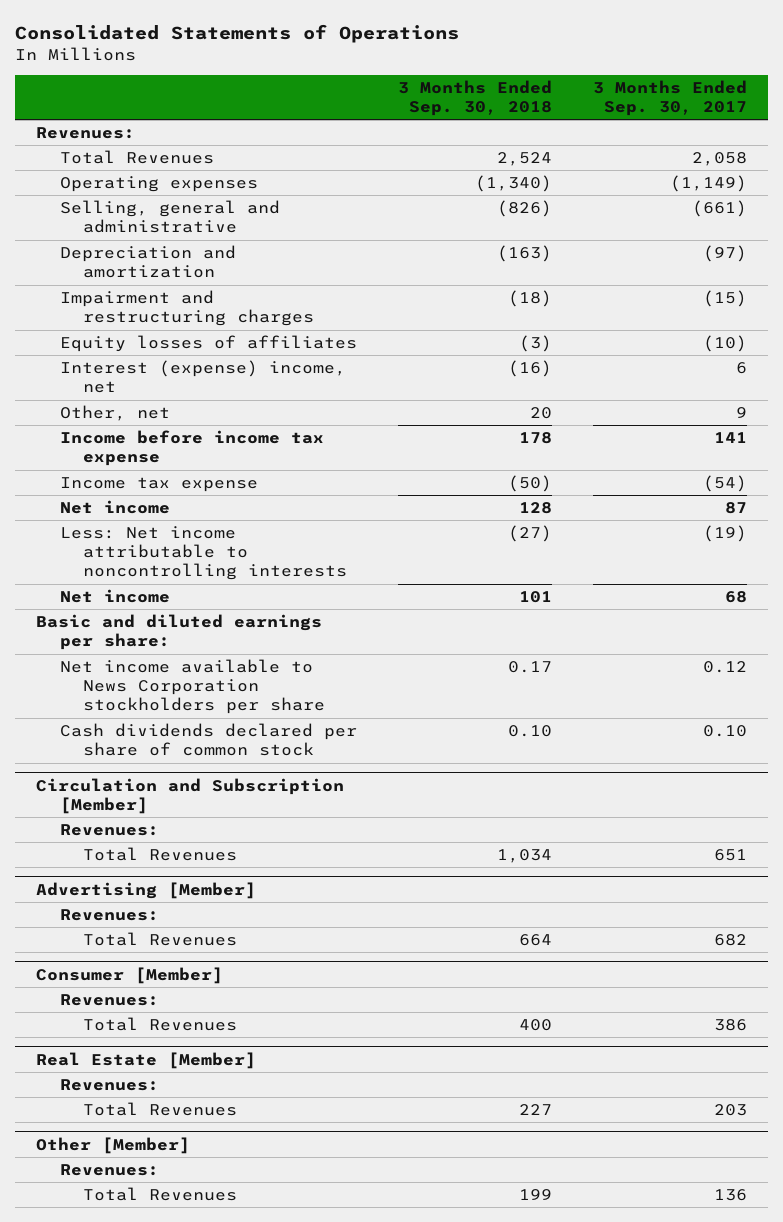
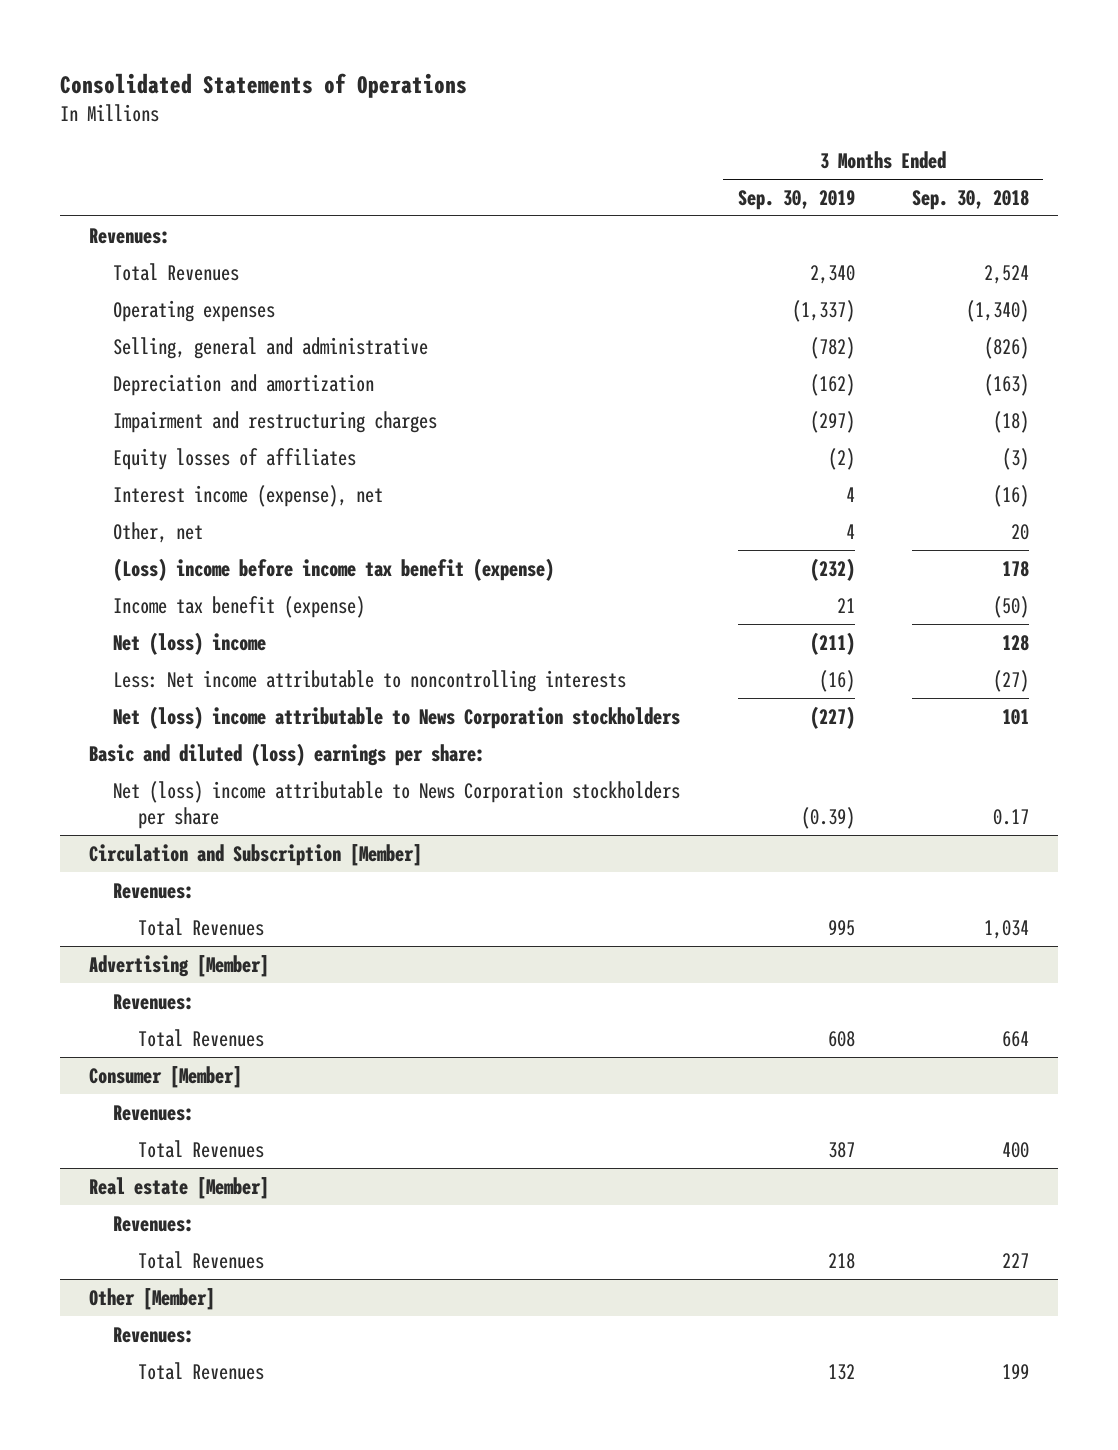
[593,79,748,117] 3 Months Ended Sep. 30, 2017 -> none
none -> [737,189,855,210] Sep. 30, 2019
[59,360,346,394] Interest (expense) income, net -> [113,484,384,507] Interest income (expense), net
[59,430,324,467] Income before income tax expense -> [113,557,555,581] (Loss) income before income tax benefit (expense)
[59,477,258,493] Income tax expense -> [113,595,366,618] Income tax benefit (expense)
[59,500,170,515] Net income -> [113,631,267,655] Net (loss) income
[59,723,357,757] Cash dividends declared per share of common stock -> none
[59,589,170,604] Net income -> [113,705,681,729] Net (loss) income attributable to News Corporation stockholders
[35,614,322,651] Basic and diluted earnings per share: -> [88,742,485,766] Basic and diluted (loss) earnings per share:
[59,659,326,715] Net income available to News Corporation stockholders per share -> [113,780,681,829] Net (loss) income attributable to News Corporation stockholders per share
[35,1051,256,1069] Real Estate [Member] -> [88,1176,269,1199] Real estate [Member]

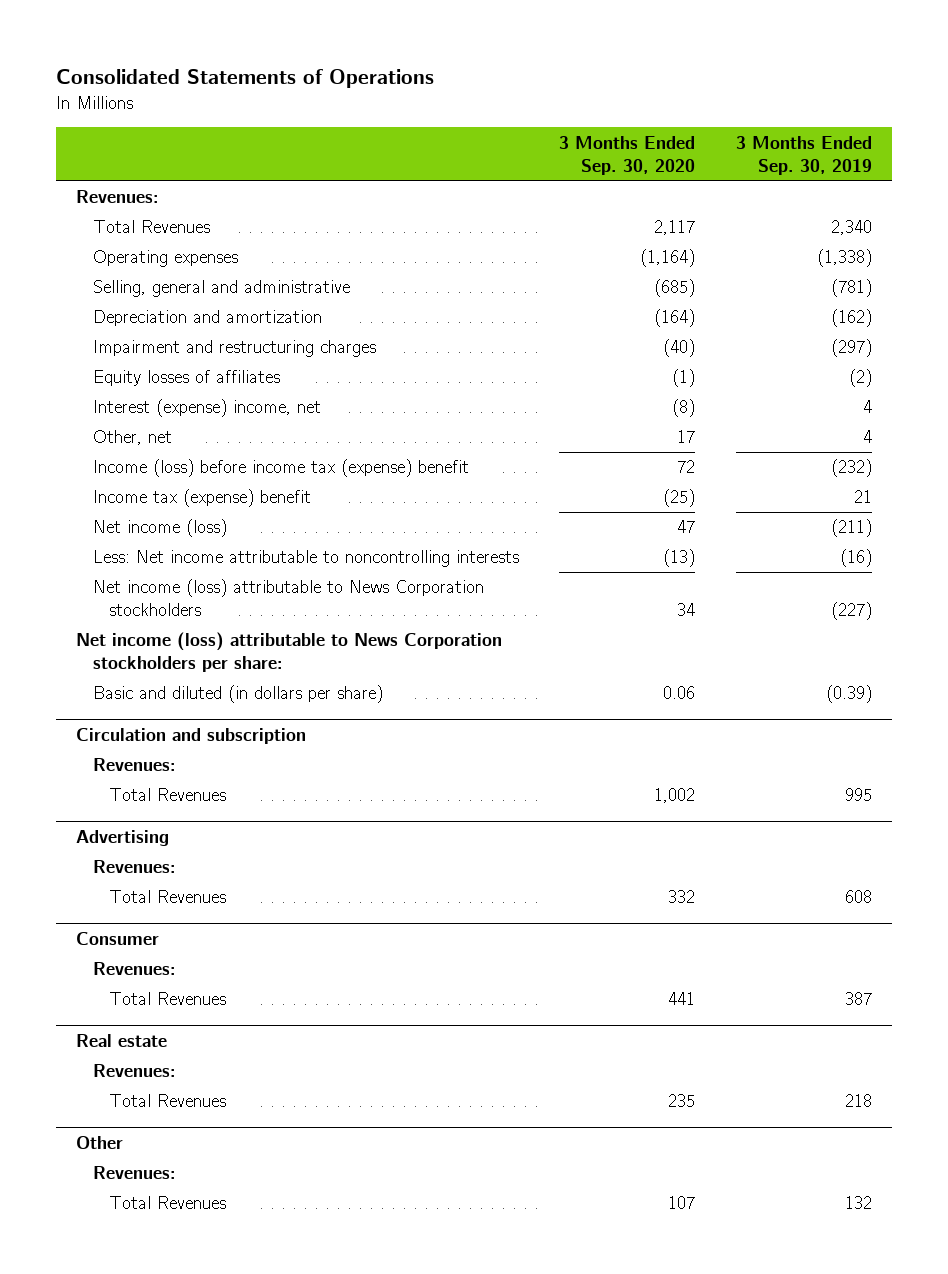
[911,189,1029,210] Sep. 30, 2018 -> none
none -> [559,135,696,175] 3 Months Ended Sep. 30, 2020
[791,299,855,322] (1,337) -> [817,249,873,268] (1,338)
[809,336,855,359] (782) -> [831,279,873,298] (781)
[113,484,384,507] Interest income (expense), net -> [92,399,321,418] Interest (expense) income, net
[113,557,555,581] (Loss) income before income tax benefit (expense) -> [92,459,469,478] Income (loss) before income tax (expense) benefit
[113,595,366,618] Income tax benefit (expense) -> [92,489,311,508] Income tax (expense) benefit
[113,631,267,655] Net (loss) income -> [92,519,227,538] Net income (loss)
[113,705,681,729] Net (loss) income attributable to News Corporation stockholders -> [92,579,484,617] Net income (loss) attributable to News Corporation stockholders
[88,742,485,766] Basic and diluted (loss) earnings per share: -> [76,632,503,673] Net income (loss) attributable to News Corporation stockholders per share:
[113,780,681,829] Net (loss) income attributable to News Corporation stockholders per share -> [92,685,383,704] Basic and diluted (in dollars per share)
[88,843,422,866] Circulation and Subscription [Member] -> [76,727,307,744] Circulation and subscription
[88,954,269,977] Advertising [Member] -> [76,829,170,846] Advertising
[88,1065,242,1088] Consumer [Member] -> [76,931,160,945] Consumer
[88,1176,269,1199] Real estate [Member] -> [76,1033,168,1047] Real estate
[88,1287,215,1310] Other [Member] -> [76,1135,124,1149] Other

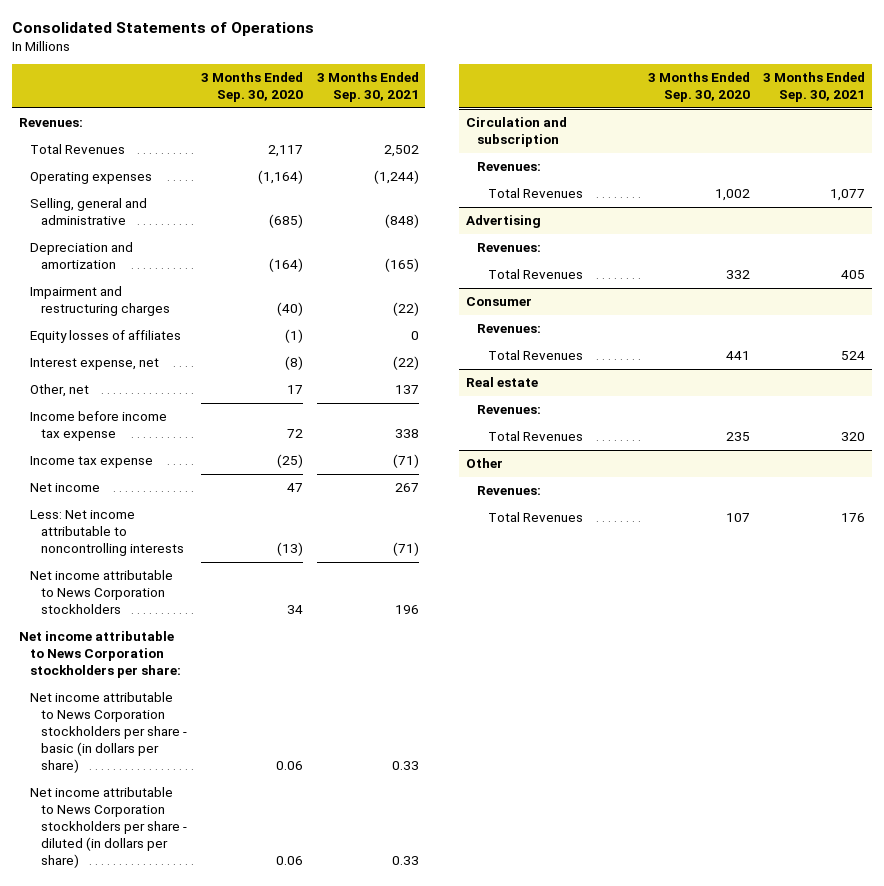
[736,135,873,175] 3 Months Ended Sep. 30, 2019 -> none
none -> [316,71,419,103] 3 Months Ended Sep. 30, 2021
[92,399,321,418] Interest (expense) income, net -> [30,358,160,371] Interest expense, net
[92,459,469,478] Income (loss) before income tax (expense) benefit -> [30,411,168,442] Income before income tax expense
[92,489,311,508] Income tax (expense) benefit -> [30,456,154,469] Income tax expense
[92,519,227,538] Net income (loss) -> [30,483,101,493] Net income
[92,685,383,704] Basic and diluted (in dollars per share) -> none
[92,579,484,617] Net income (loss) attributable to News Corporation stockholders -> [30,570,174,615] Net income attributable to News Corporation stockholders
[76,632,503,673] Net income (loss) attributable to News Corporation stockholders per share: -> [18,631,182,679] Net income attributable to News Corporation stockholders per share:
none -> [30,692,188,774] Net income attributable to News Corporation stockholders per share - basic (in dollars per share)
none -> [30,787,188,869] Net income attributable to News Corporation stockholders per share - diluted (in dollars per share)

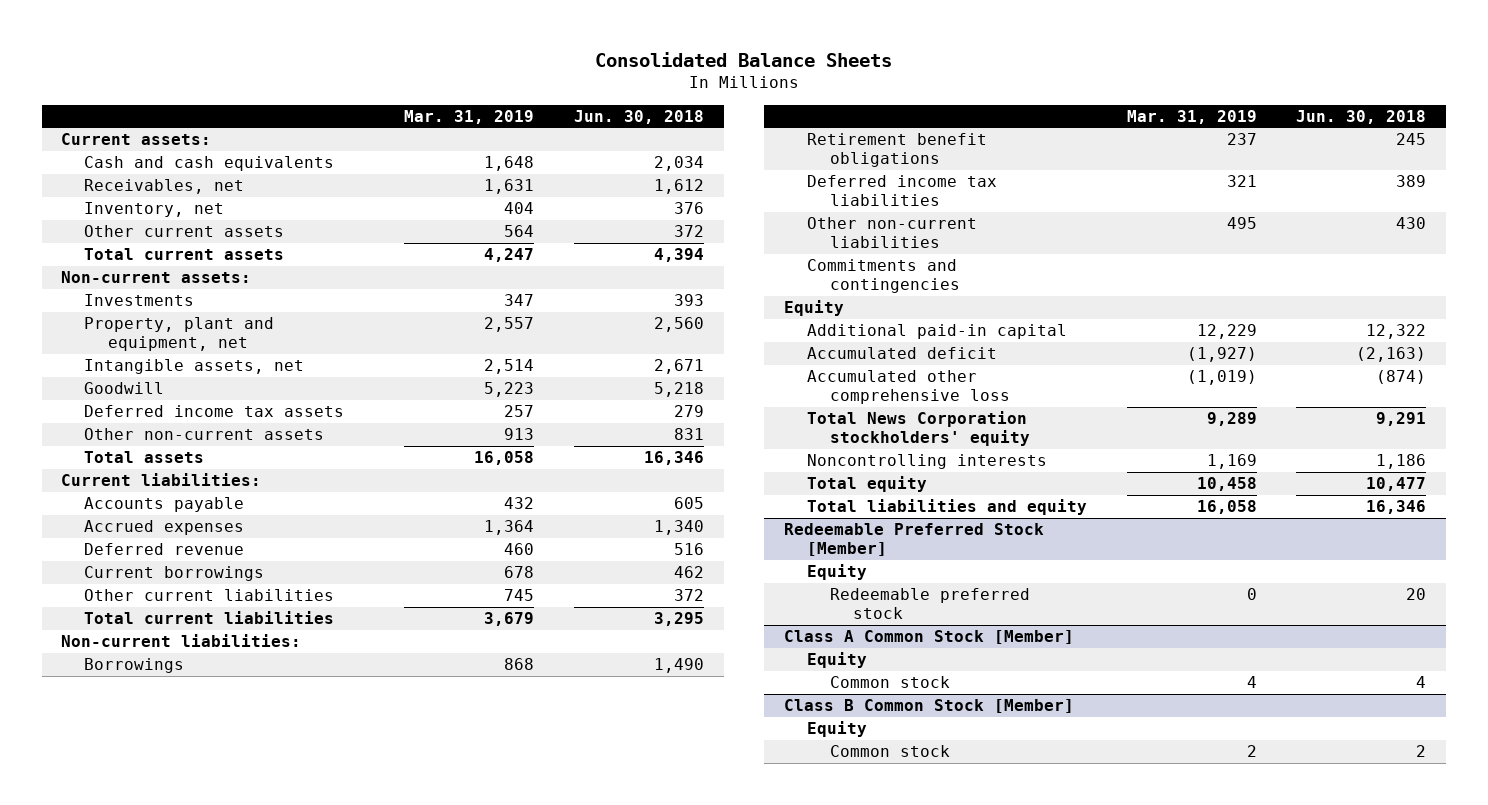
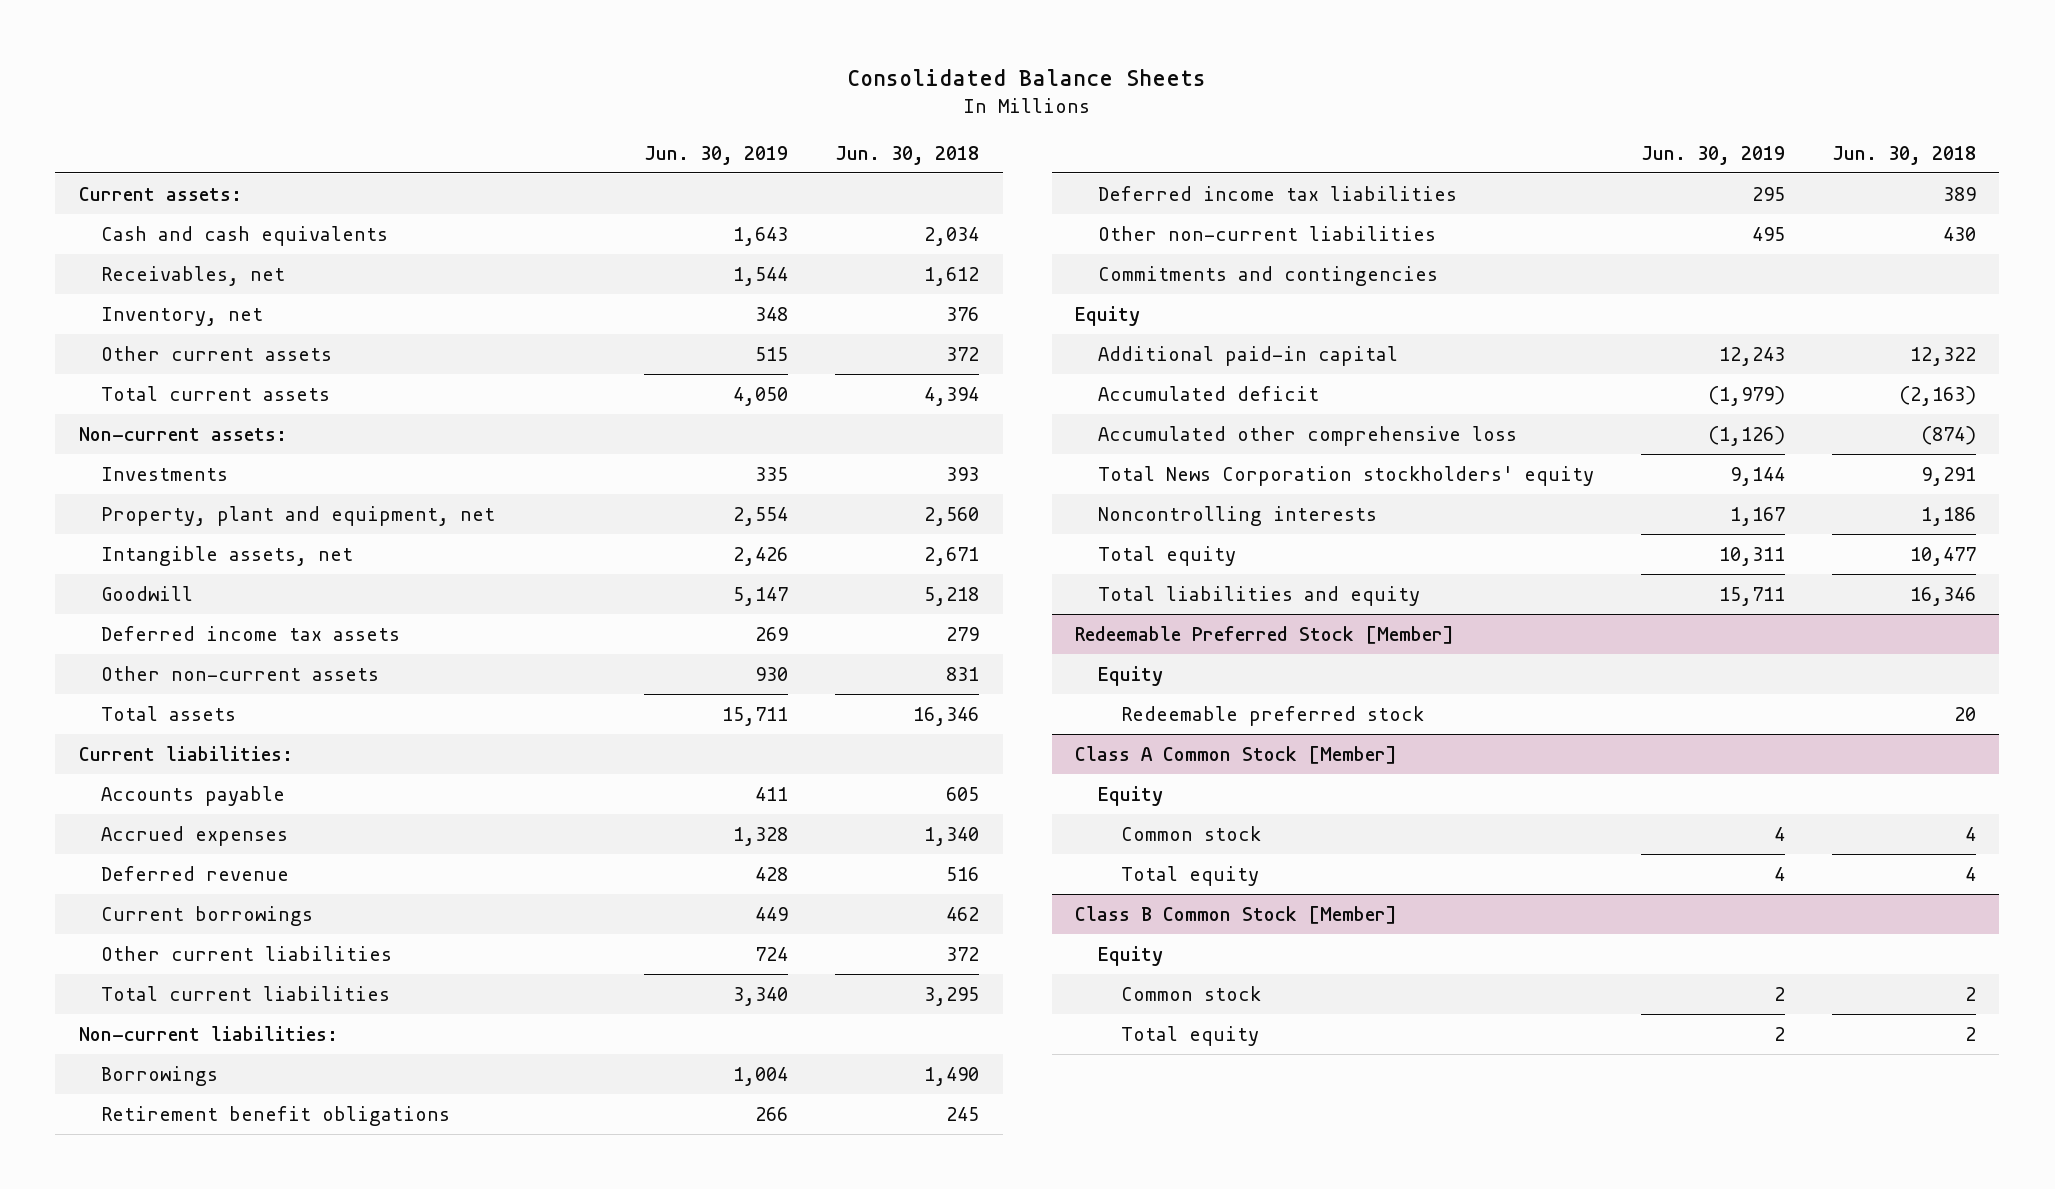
[404,109,535,124] Mar. 31, 2019 -> none
none -> [644,145,789,165] Jun. 30, 2019
none -> [1120,865,1259,886] Total equity
none -> [1120,1025,1259,1046] Total equity

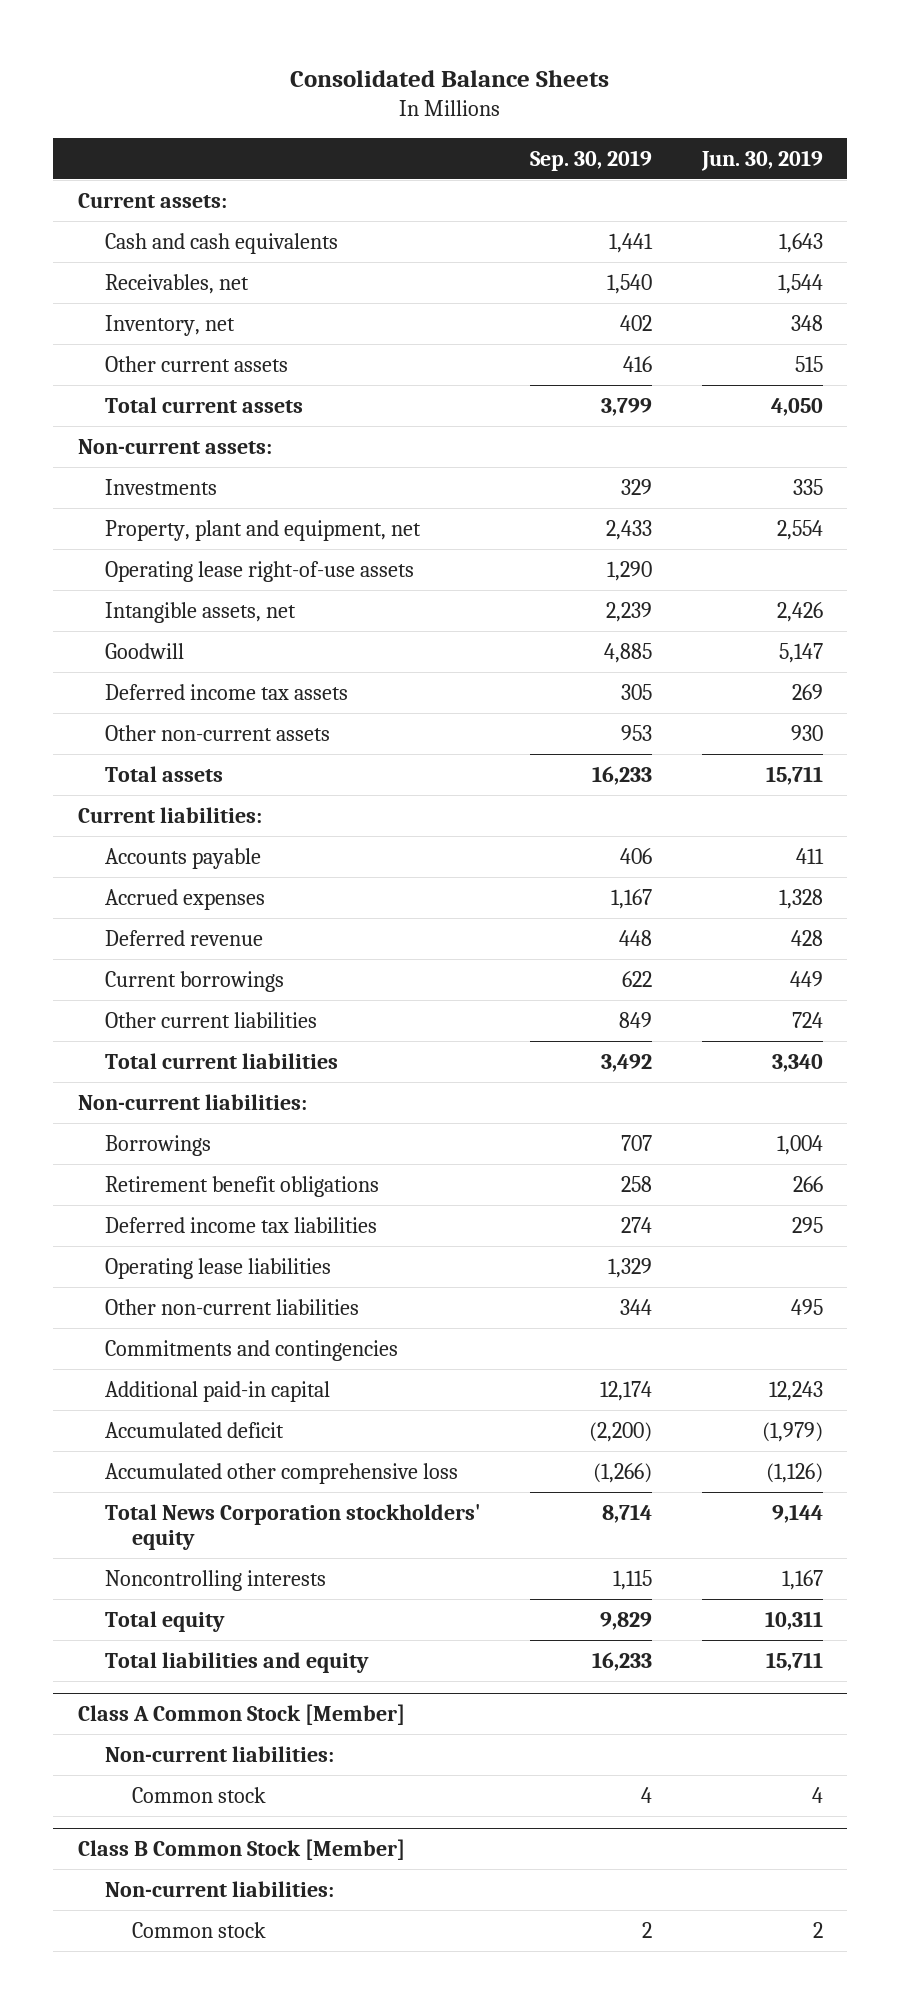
[835,145,980,165] Jun. 30, 2018 -> none
none -> [530,149,653,171] Sep. 30, 2019
none -> [104,560,414,582] Operating lease right-of-use assets
none -> [104,1257,331,1279] Operating lease liabilities
[1075,305,1141,326] Equity -> none
[1075,625,1455,644] Redeemable Preferred Stock [Member] -> none
[1097,665,1163,686] Equity -> none
[1120,705,1424,726] Redeemable preferred stock -> none
[1097,785,1163,806] Equity -> none
none -> [104,1745,334,1762] Non-current liabilities:
[1120,865,1259,886] Total equity -> none
[1097,945,1163,966] Equity -> none
none -> [104,1880,334,1897] Non-current liabilities:
[1120,1025,1259,1046] Total equity -> none

